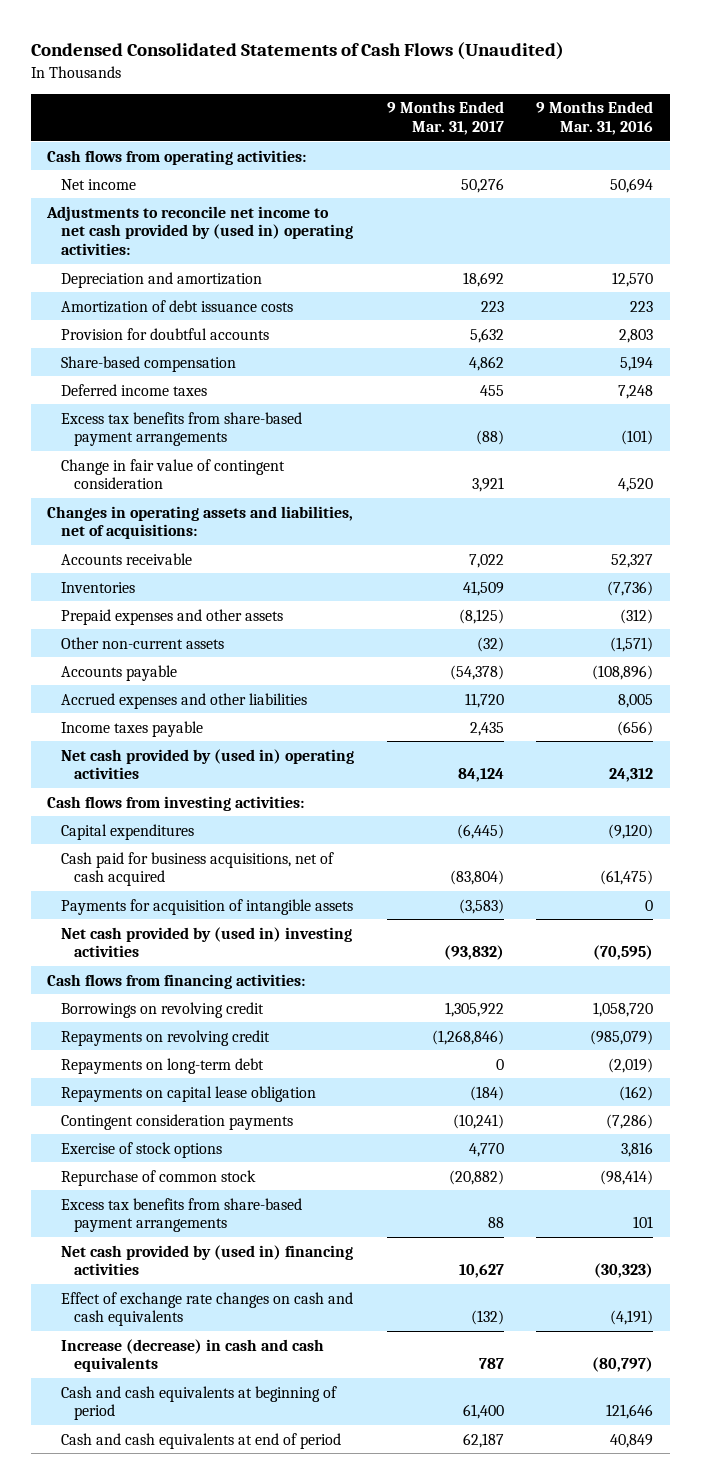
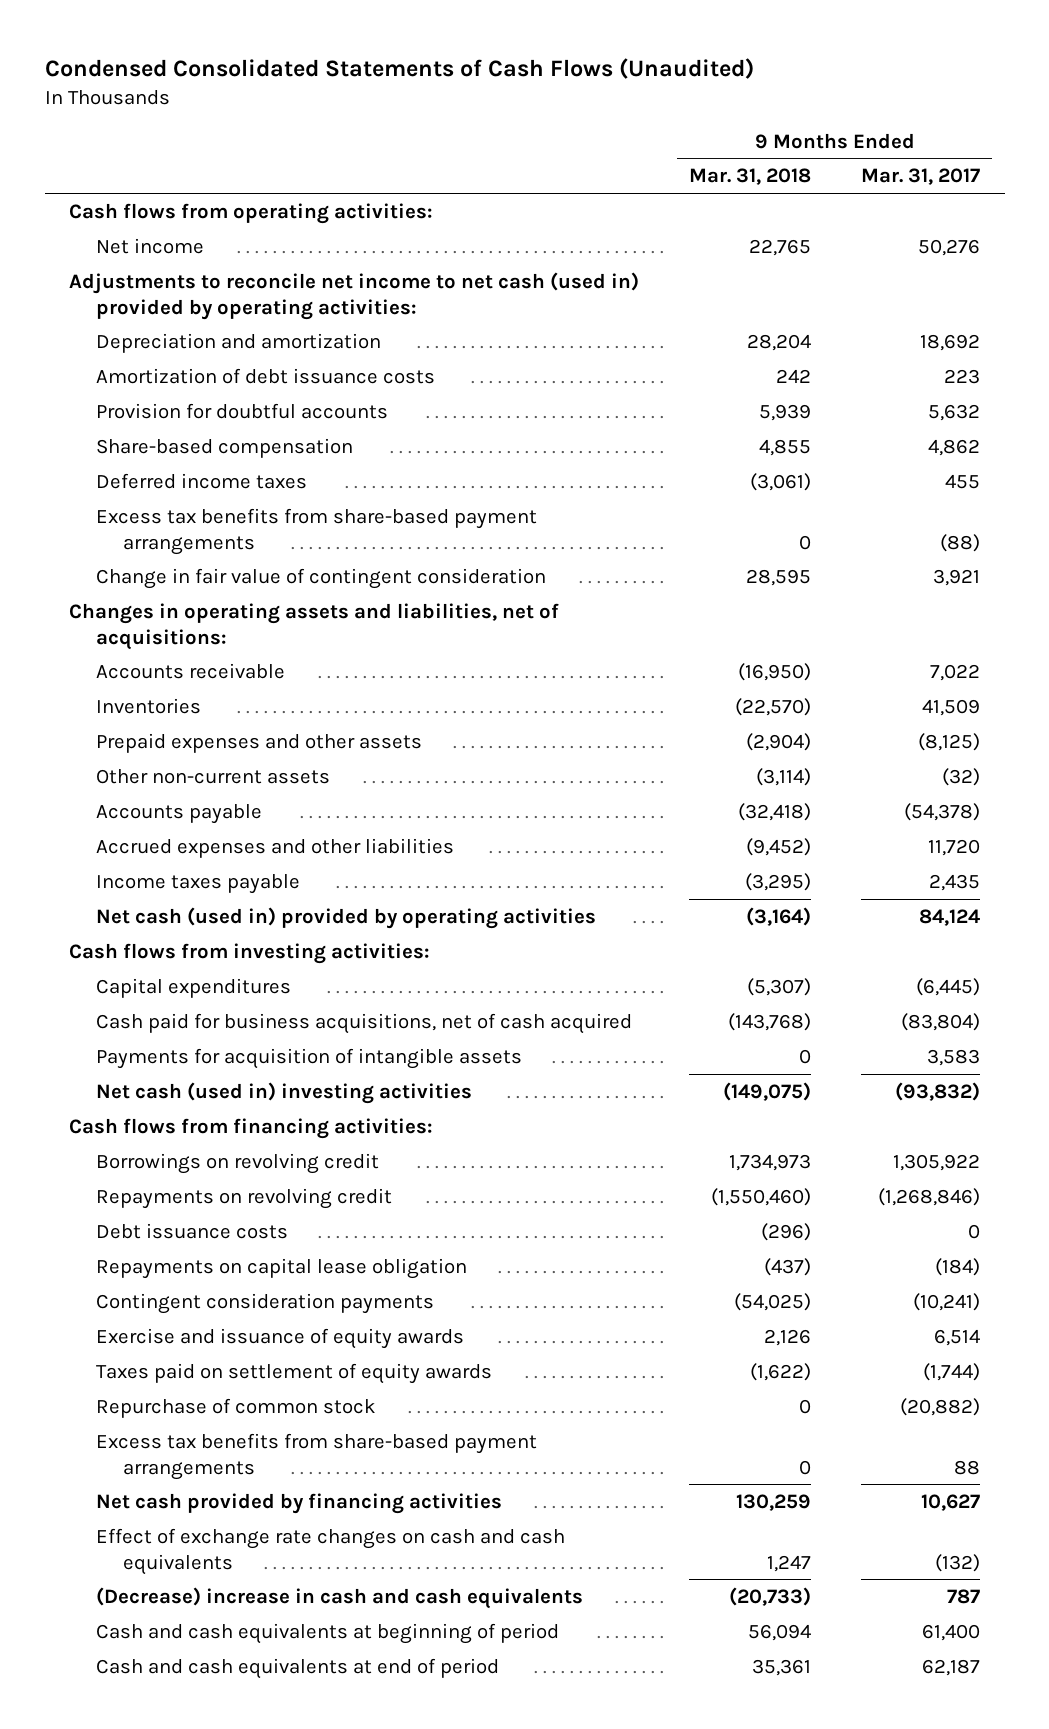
[536,101,654,135] 9 Months Ended Mar. 31, 2016 -> none
none -> [689,168,812,186] Mar. 31, 2018
[46,205,353,255] Adjustments to reconcile net income to net cash provided by (used in) operating activities: -> [69,271,640,320] Adjustments to reconcile net income to net cash (used in) provided by operating activities:
[60,748,354,780] Net cash provided by (used in) operating activities -> [96,906,597,929] Net cash (used in) provided by operating activities
[458,898,504,914] (3,583) -> [927,1048,981,1066] 3,583
[60,926,352,958] Net cash provided by (used in) investing activities -> [96,1081,473,1104] Net cash (used in) investing activities
[60,1057,264,1074] Repayments on long-term debt -> none
none -> [96,1222,289,1239] Debt issuance costs
[60,1141,222,1158] Exercise of stock options -> none
none -> [96,1327,465,1349] Exercise and issuance of equity awards
none -> [96,1362,493,1384] Taxes paid on settlement of equity awards
[60,1244,353,1276] Net cash provided by (used in) financing activities -> [96,1492,503,1514] Net cash provided by financing activities
[60,1338,324,1373] Increase (decrease) in cash and cash equivalents -> [96,1586,584,1609] (Decrease) increase in cash and cash equivalents

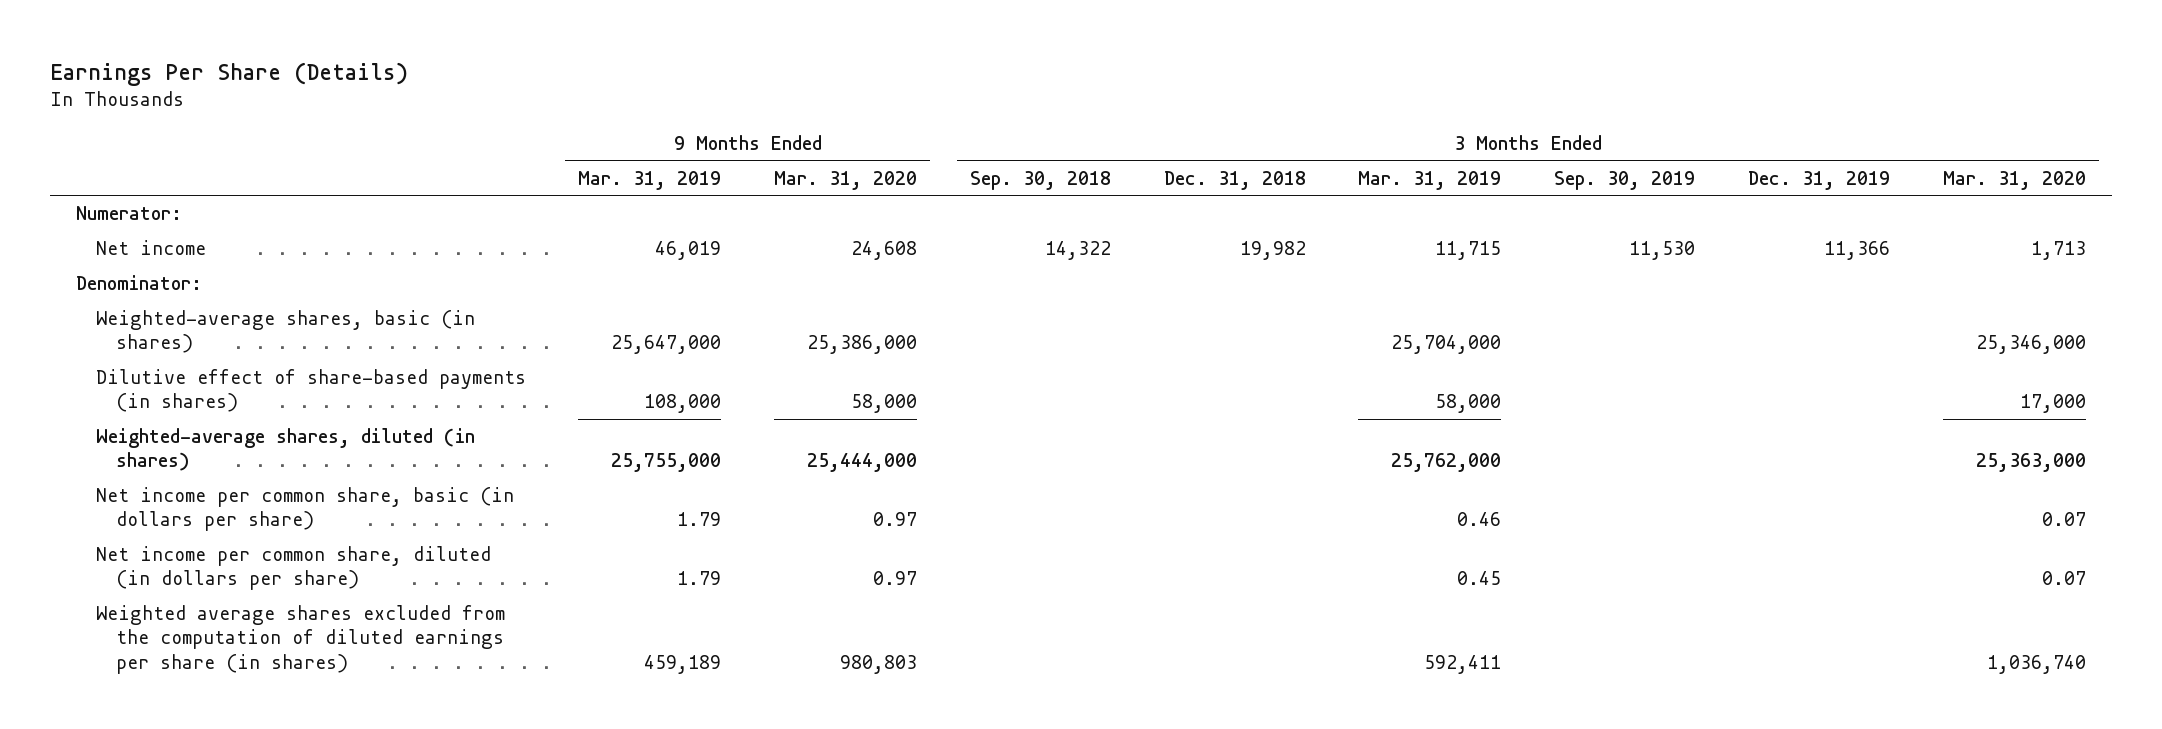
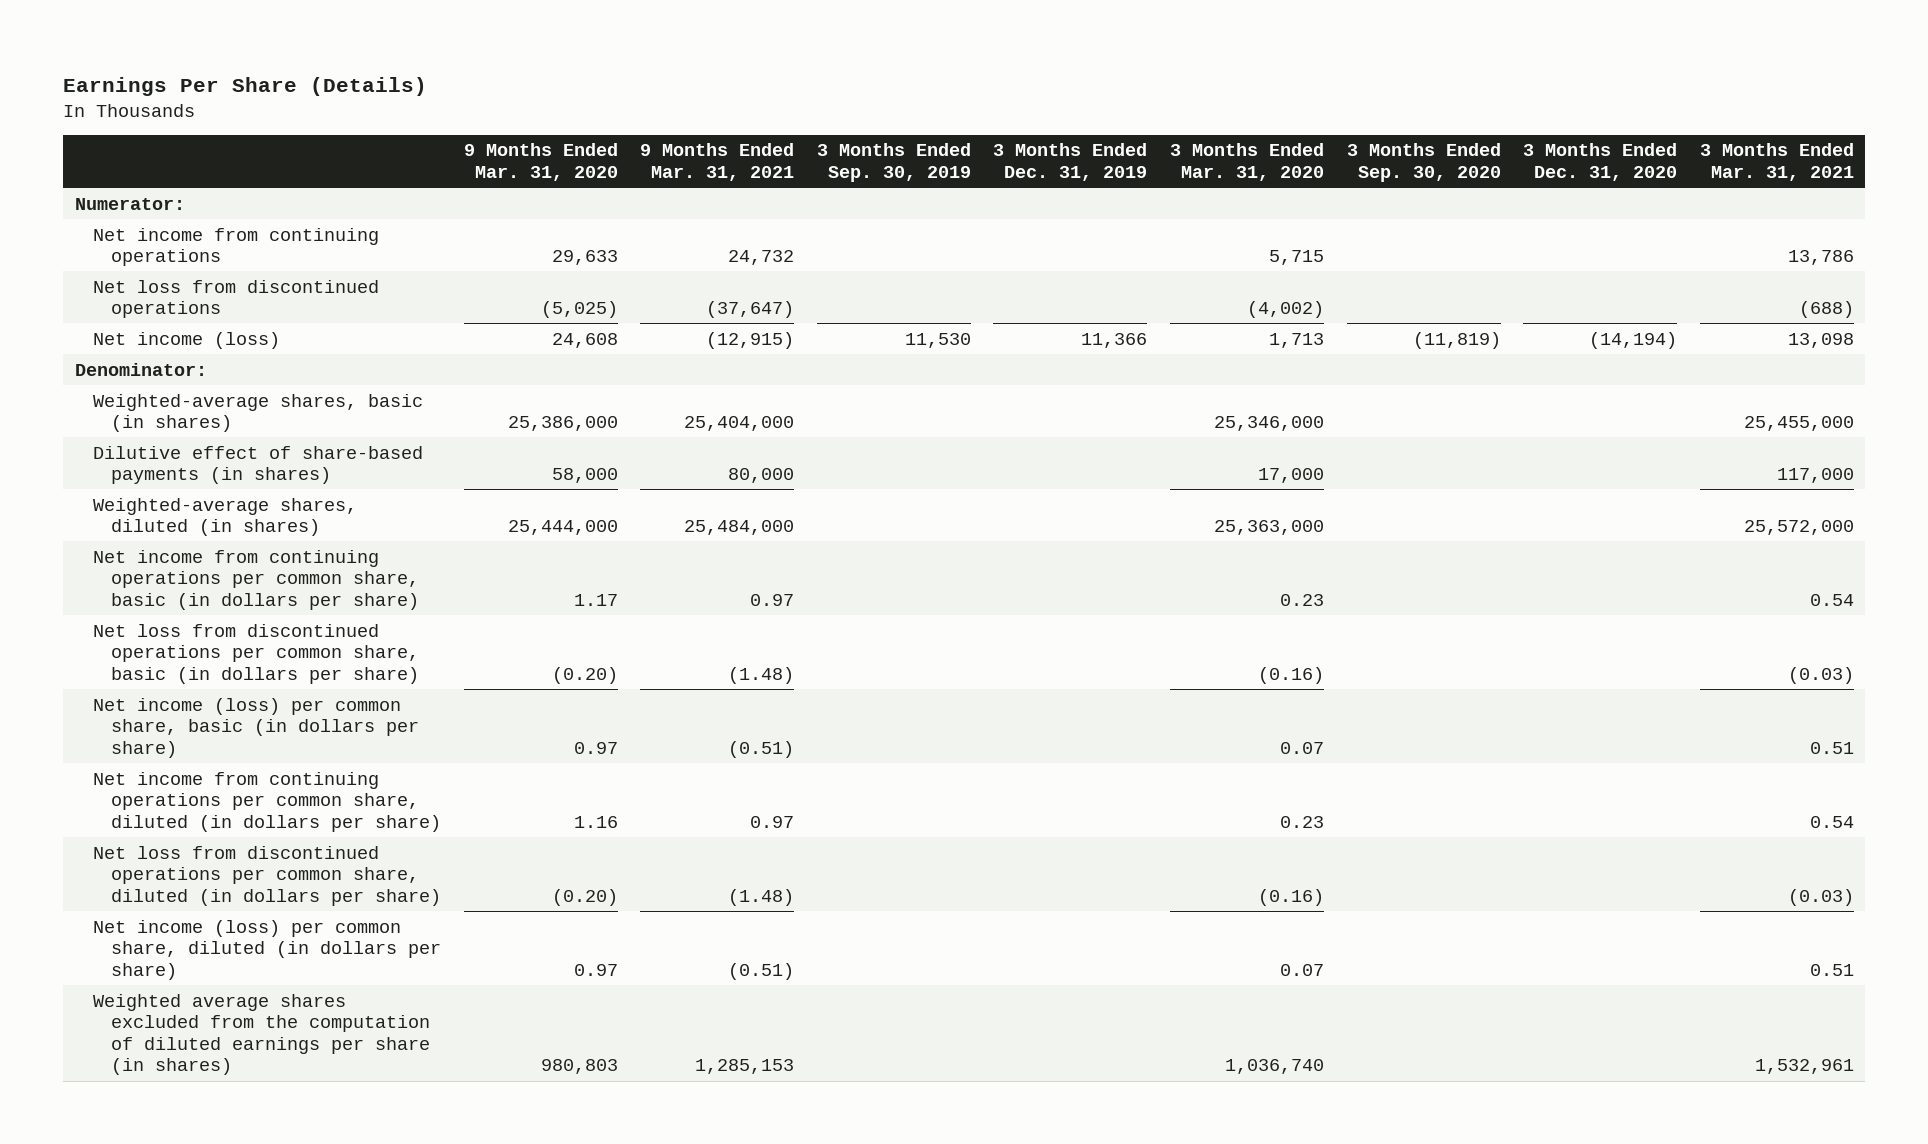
[578,170,722,190] Mar. 31, 2019 -> none
[969,170,1111,190] Sep. 30, 2018 -> none
[1163,170,1306,190] Dec. 31, 2018 -> none
[1358,170,1502,190] Mar. 31, 2019 -> none
none -> [640,143,795,181] 9 Months Ended Mar. 31, 2021
none -> [1346,143,1501,182] 3 Months Ended Sep. 30, 2020
none -> [1523,143,1678,181] 3 Months Ended Dec. 31, 2020
none -> [1699,143,1854,181] 3 Months Ended Mar. 31, 2021
none -> [92,227,379,267] Net income from continuing operations
none -> [92,279,379,319] Net loss from discontinued operations
[95,240,206,256] Net income -> [92,331,280,349] Net income (loss)
none -> [92,549,420,610] Net income from continuing operations per common share, basic (in dollars per share)
none -> [92,623,420,684] Net loss from discontinued operations per common share, basic (in dollars per share)
[95,487,514,532] Net income per common share, basic (in dollars per share) -> [92,697,420,758] Net income (loss) per common share, basic (in dollars per share)
none -> [92,771,442,832] Net income from continuing operations per common share, diluted (in dollars per share)
none -> [92,845,442,906] Net loss from discontinued operations per common share, diluted (in dollars per share)
[95,546,491,591] Net income per common share, diluted (in dollars per share) -> [92,919,442,980] Net income (loss) per common share, diluted (in dollars per share)

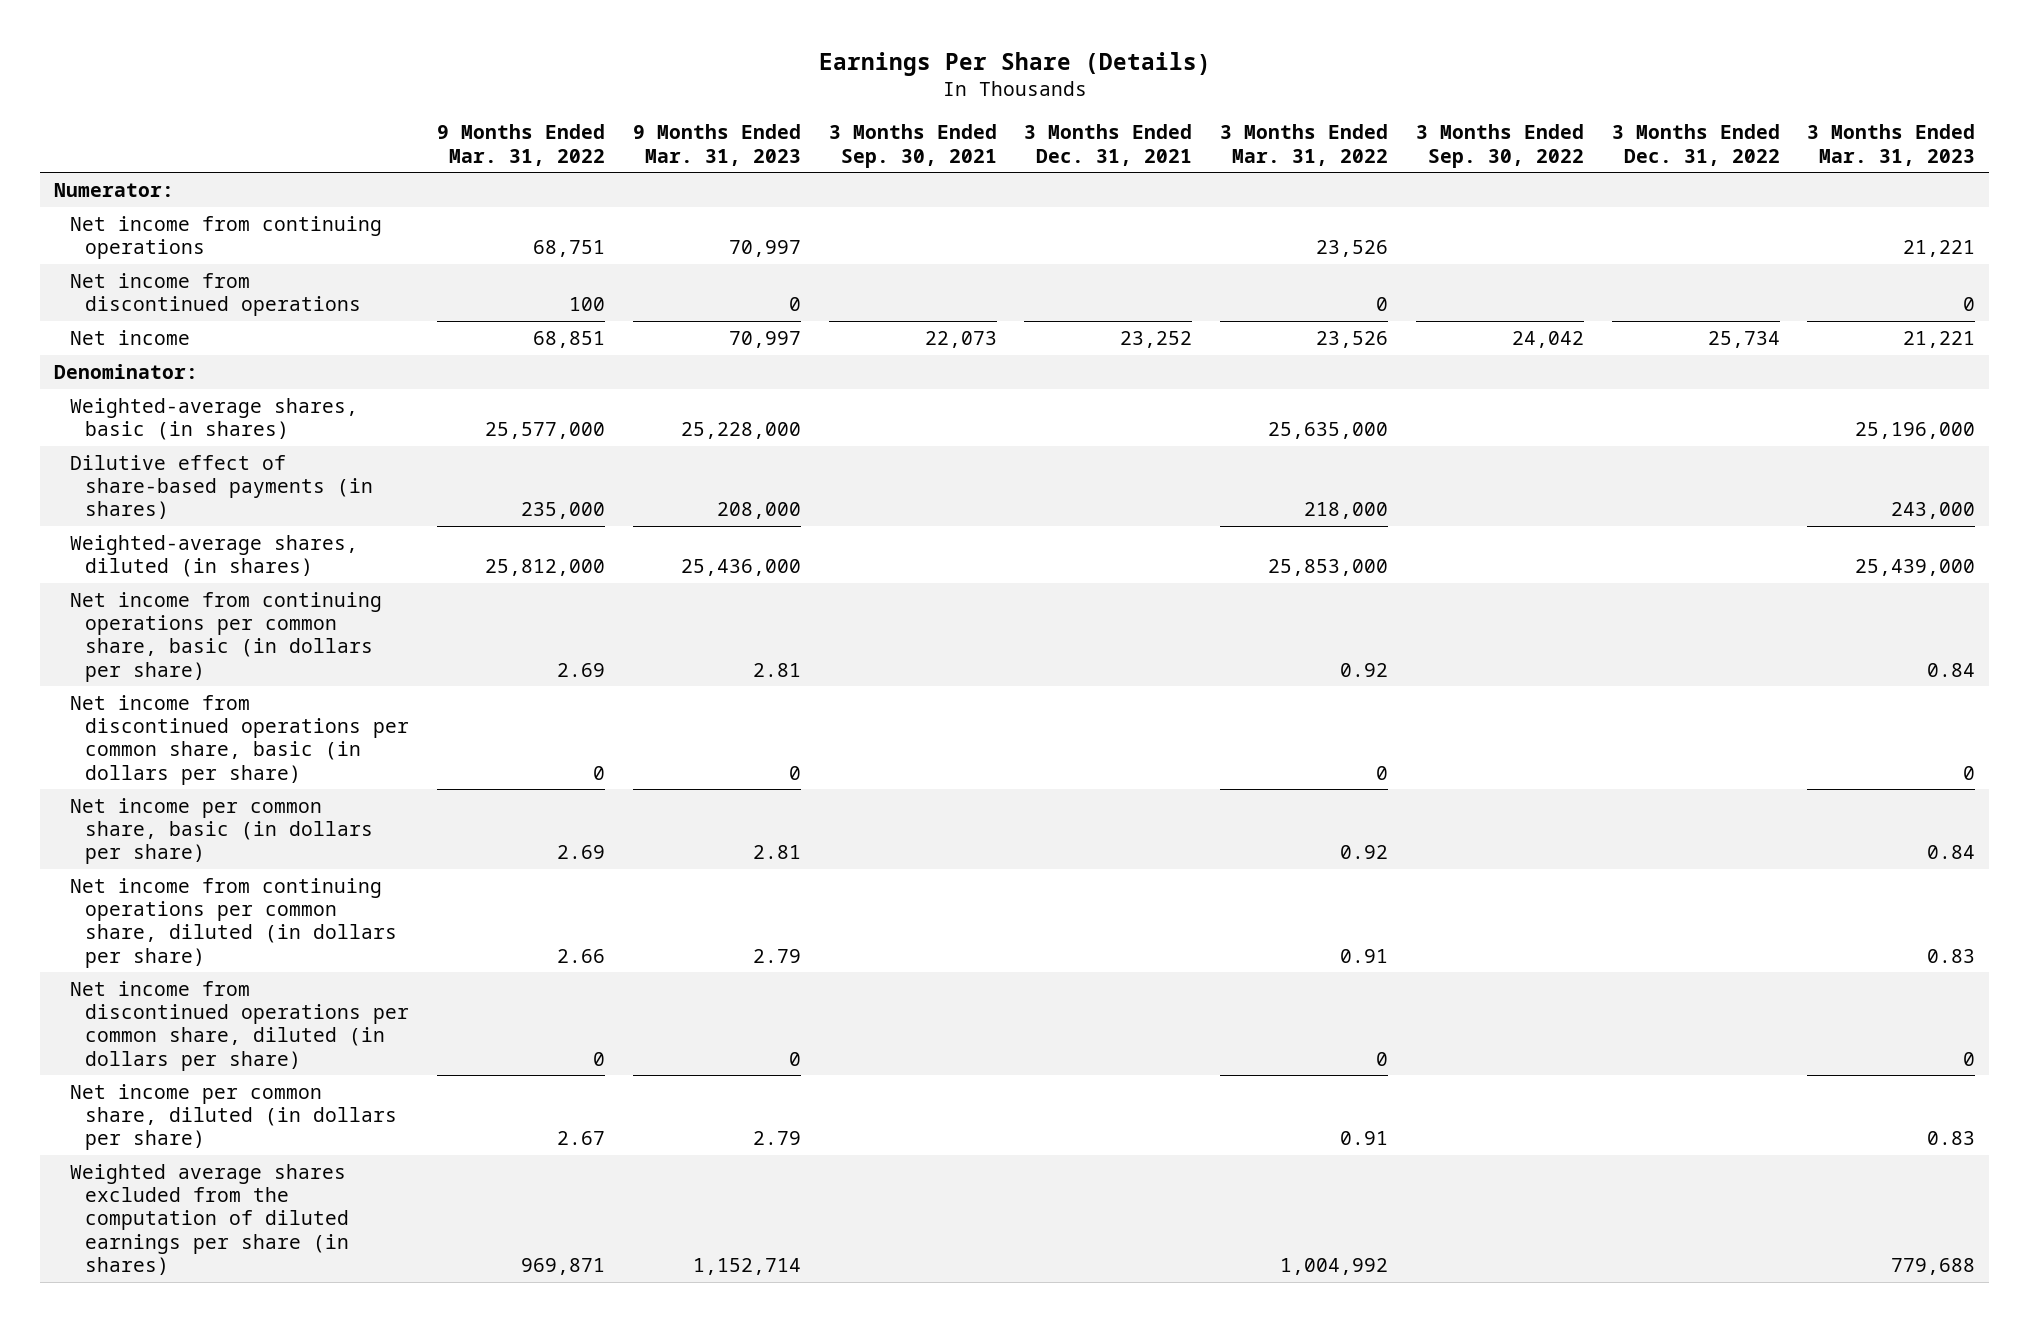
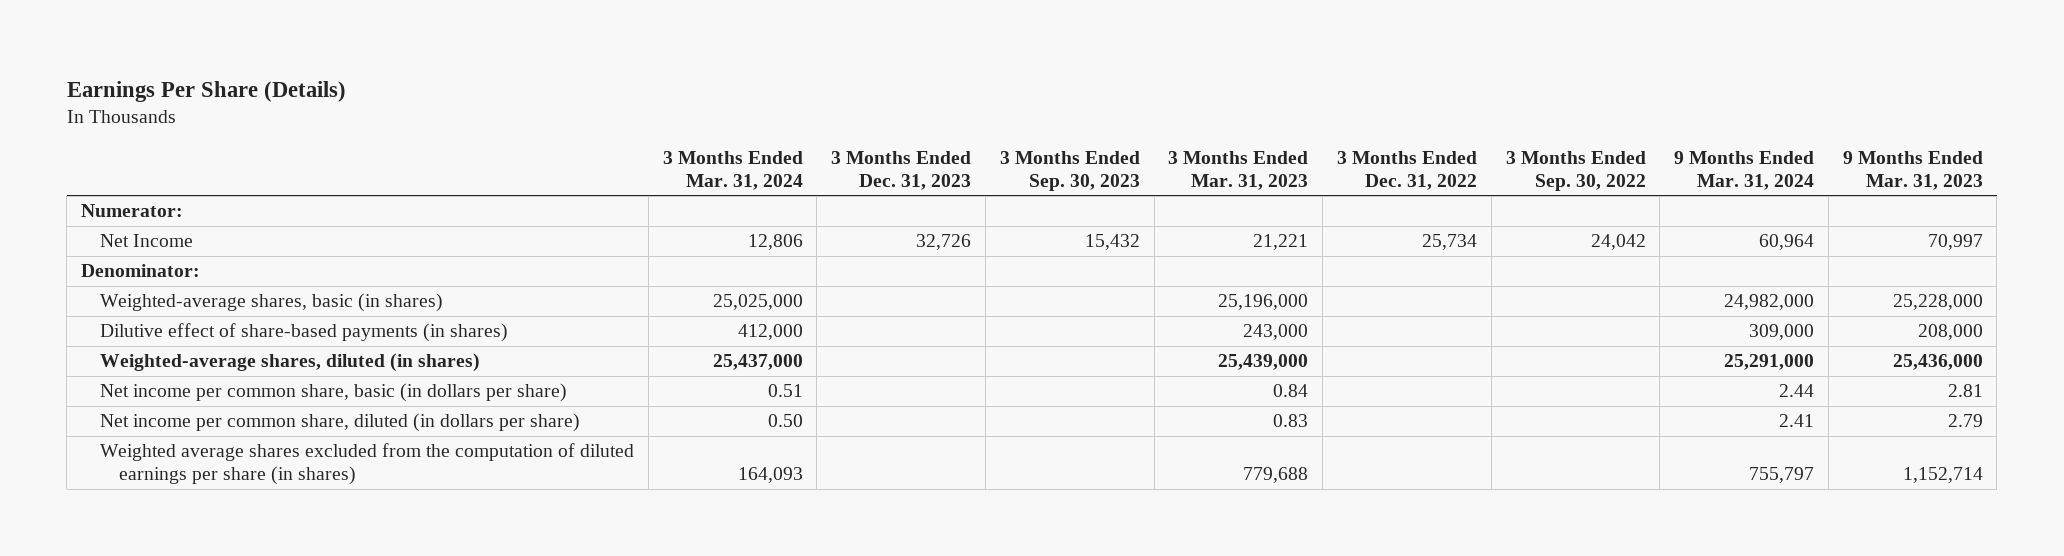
[437,124,606,166] 9 Months Ended Mar. 31, 2022 -> none
[828,124,997,168] 3 Months Ended Sep. 30, 2021 -> none
[1024,124,1193,166] 3 Months Ended Dec. 31, 2021 -> none
[1220,124,1389,166] 3 Months Ended Mar. 31, 2022 -> none
none -> [662,150,803,190] 3 Months Ended Mar. 31, 2024
none -> [831,150,972,190] 3 Months Ended Dec. 31, 2023
none -> [999,150,1140,191] 3 Months Ended Sep. 30, 2023
none -> [1674,150,1815,190] 9 Months Ended Mar. 31, 2024
[69,215,382,260] Net income from continuing operations -> none
[69,272,362,317] Net income from discontinued operations -> none
[69,329,190,345] Net income -> [100,234,194,248] Net Income
[69,591,382,682] Net income from continuing operations per common share, basic (in dollars per share) -> none
[69,694,410,785] Net income from discontinued operations per common share, basic (in dollars per share) -> none
[69,877,398,968] Net income from continuing operations per common share, diluted (in dollars per share) -> none
[69,980,410,1071] Net income from discontinued operations per common share, diluted (in dollars per share) -> none

